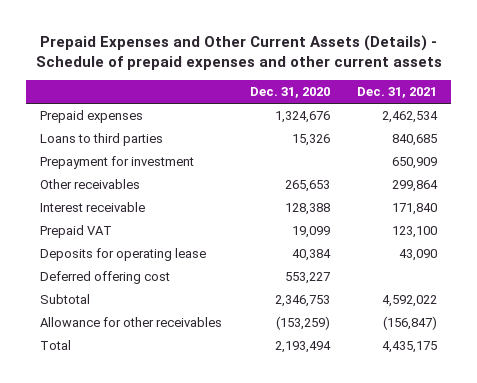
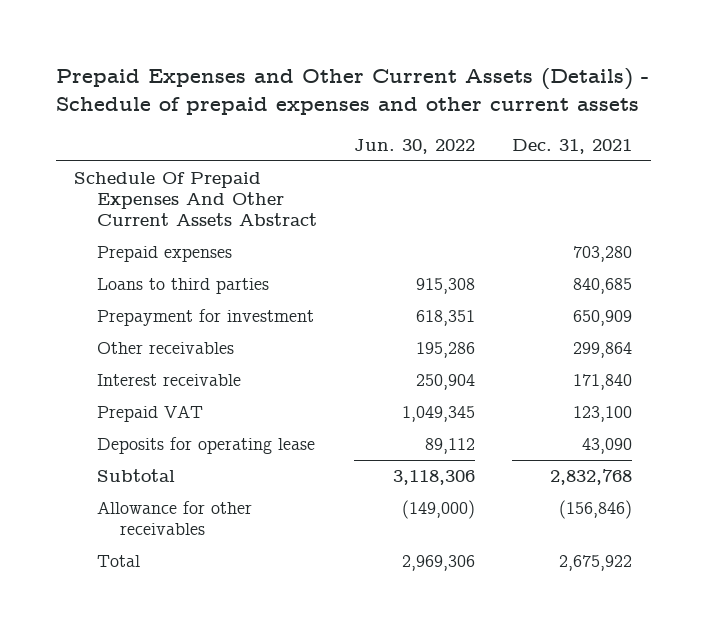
[249,87,330,99] Dec. 31, 2020 -> none
none -> [354,138,476,154] Jun. 30, 2022
none -> [74,172,318,226] Schedule Of Prepaid Expenses And Other Current Assets Abstract
[382,111,439,124] 2,462,534 -> [573,246,633,263] 703,280
[40,271,171,285] Deferred offering cost -> none
[382,295,438,308] 4,592,022 -> [550,469,633,486] 2,832,768
[383,316,438,331] (156,847) -> [559,500,633,520] (156,846)
[382,341,438,354] 4,435,175 -> [559,555,633,572] 2,675,922

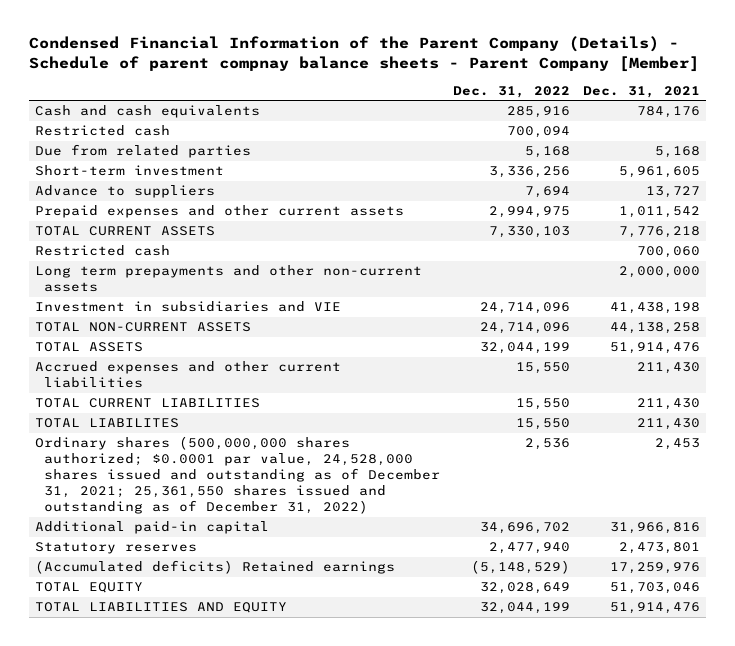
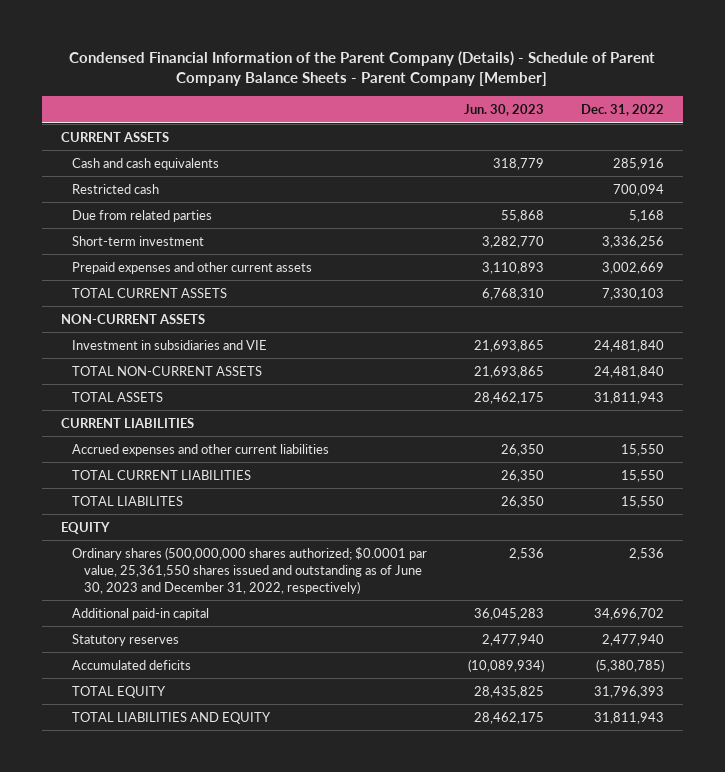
[28,36,699,72] Condensed Financial Information of the Parent Company (Details) - Schedule of parent compnay balance sheets - Parent Company [Member] -> [69,50,656,87] Condensed Financial Information of the Parent Company (Details) - Schedule of Parent Company Balance Sheets - Parent Company [Member]
[582,85,700,98] Dec. 31, 2021 -> none
none -> [464,104,545,117] Jun. 30, 2023
none -> [60,131,169,142] CURRENT ASSETS
[35,185,216,199] Advance to suppliers -> none
[488,206,570,219] 2,994,975 -> [602,261,665,274] 3,002,669
[35,245,171,257] Restricted cash -> none
[35,265,423,293] Long term prepayments and other non-current assets -> none
none -> [60,313,205,324] NON-CURRENT ASSETS
[479,302,570,315] 24,714,096 -> [594,339,665,352] 24,481,840
[479,322,570,335] 24,714,096 -> [594,365,665,378] 24,481,840
[479,342,570,355] 32,044,199 -> [594,391,665,404] 31,811,943
none -> [60,417,194,428] CURRENT LIABILITIES
none -> [60,521,110,534] EQUITY
[35,436,441,515] Ordinary shares (500,000,000 shares authorized; $0.0001 par value, 24,528,000 shares issued and outstanding as of December 31, 2021; 25,361,550 shares issued and outstanding as of December 31, 2022) -> [72,546,428,594] Ordinary shares (500,000,000 shares authorized; $0.0001 par value, 25,361,550 shares issued and outstanding as of June 30, 2023 and December 31, 2022, respectively)
[35,560,396,575] (Accumulated deficits) Retained earnings -> [72,659,192,670] Accumulated deficits
[470,560,570,575] (5,148,529) -> [596,658,665,672] (5,380,785)
[479,582,570,595] 32,028,649 -> [594,685,665,698] 31,796,393
[479,602,570,615] 32,044,199 -> [594,711,665,724] 31,811,943

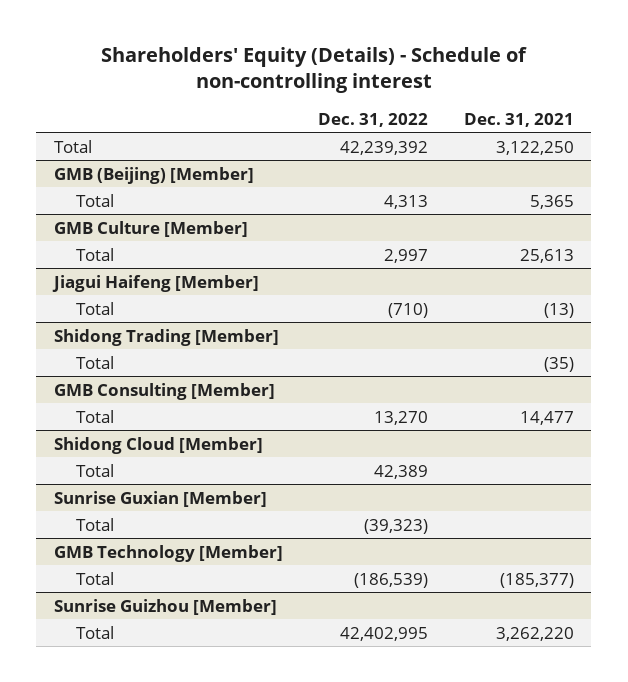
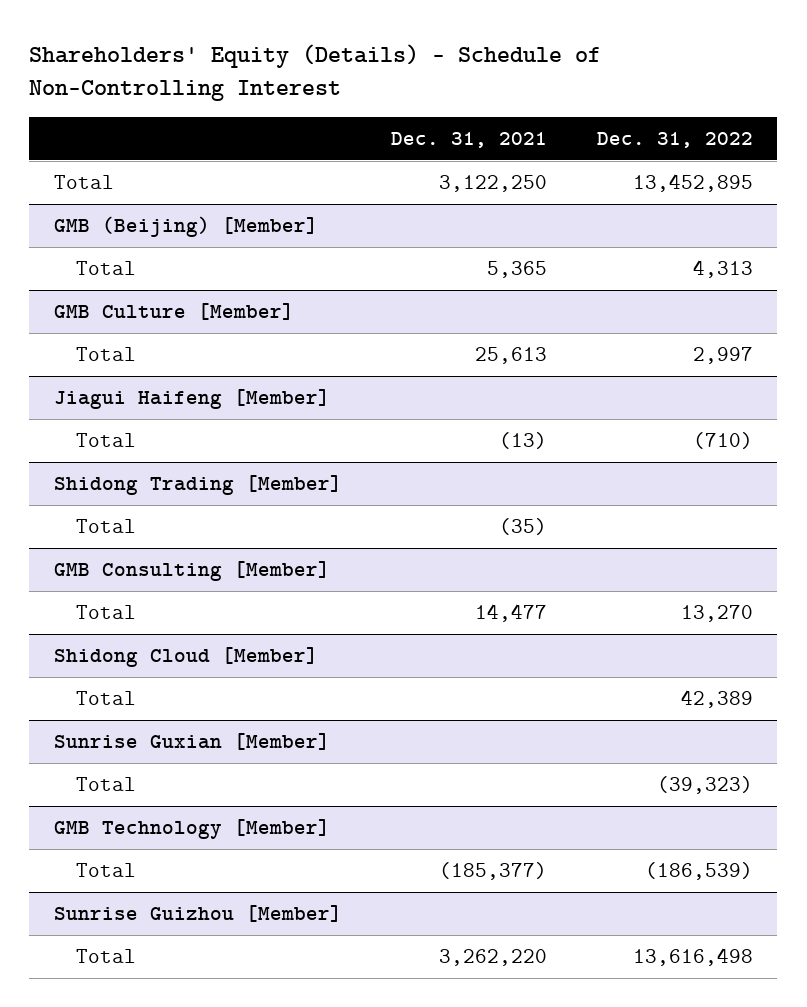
[100,47,527,94] Shareholders' Equity (Details) - Schedule of non-controlling interest -> [29,44,602,102] Shareholders' Equity (Details) - Schedule of Non-Controlling Interest
[340,140,429,155] 42,239,392 -> [632,173,753,192] 13,452,895
[340,626,429,641] 42,402,995 -> [632,947,753,966] 13,616,498

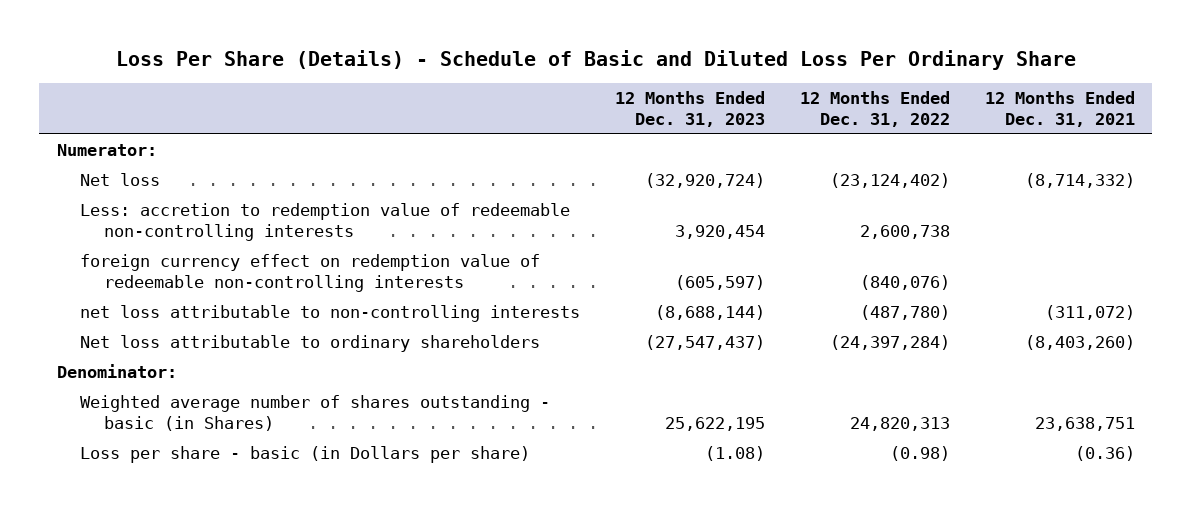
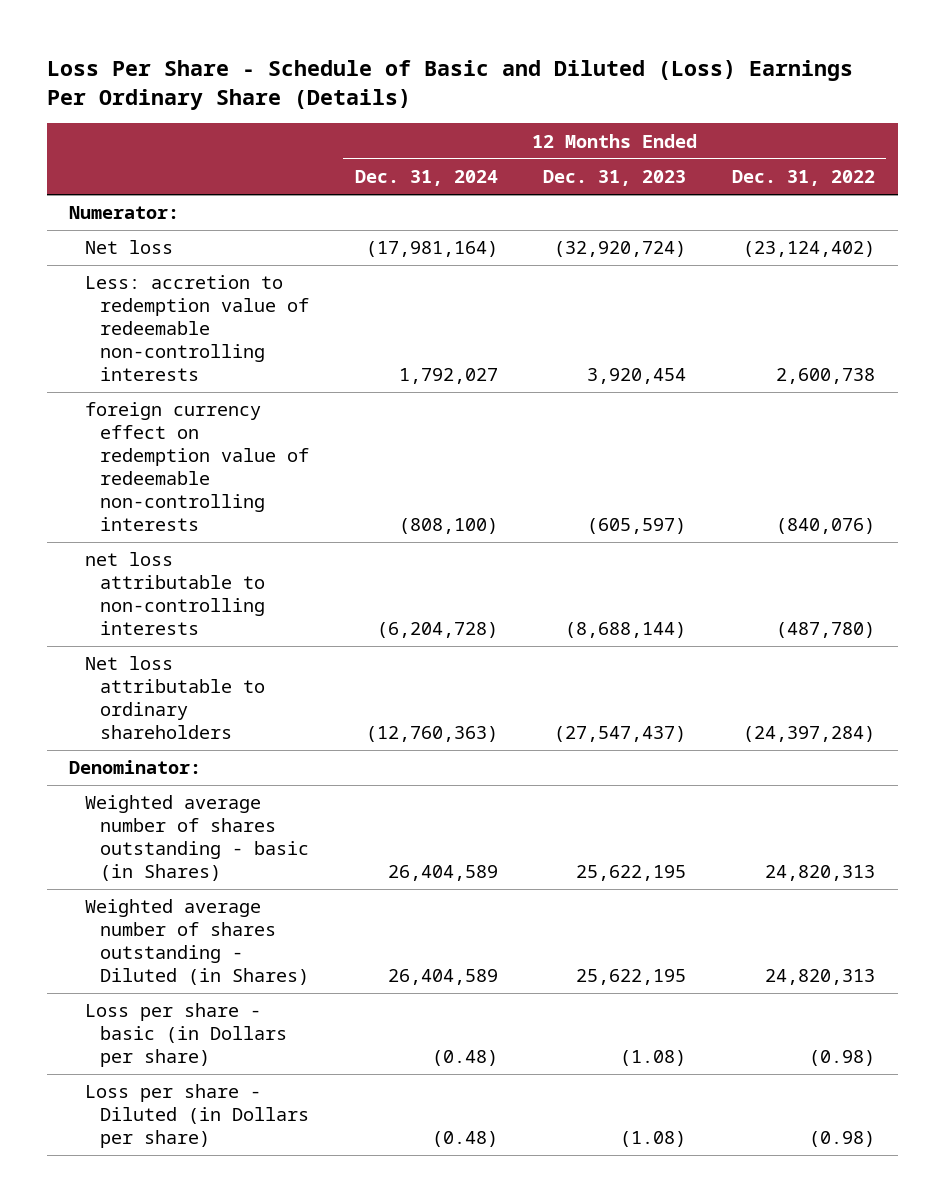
[115,49,1076,70] Loss Per Share (Details) - Schedule of Basic and Diluted Loss Per Ordinary Share -> [46,59,853,110] Loss Per Share - Schedule of Basic and Diluted (Loss) Earnings Per Ordinary Share (Details)
[985,91,1136,128] 12 Months Ended Dec. 31, 2021 -> none
none -> [354,170,498,187] Dec. 31, 2024
none -> [84,899,309,986] Weighted average number of shares outstanding - Diluted (in Shares)
none -> [84,1084,309,1149] Loss per share - Diluted (in Dollars per share)

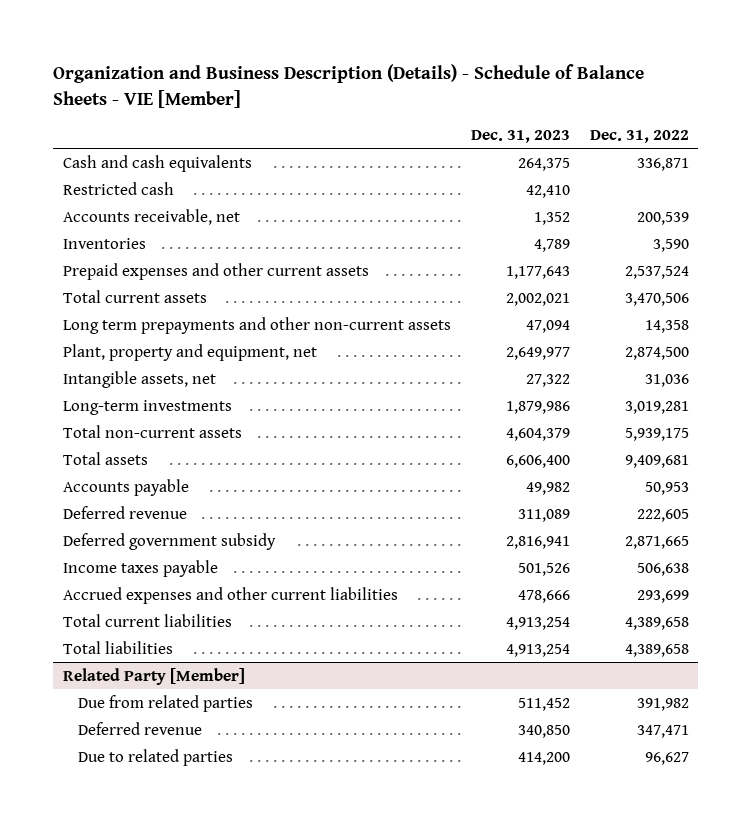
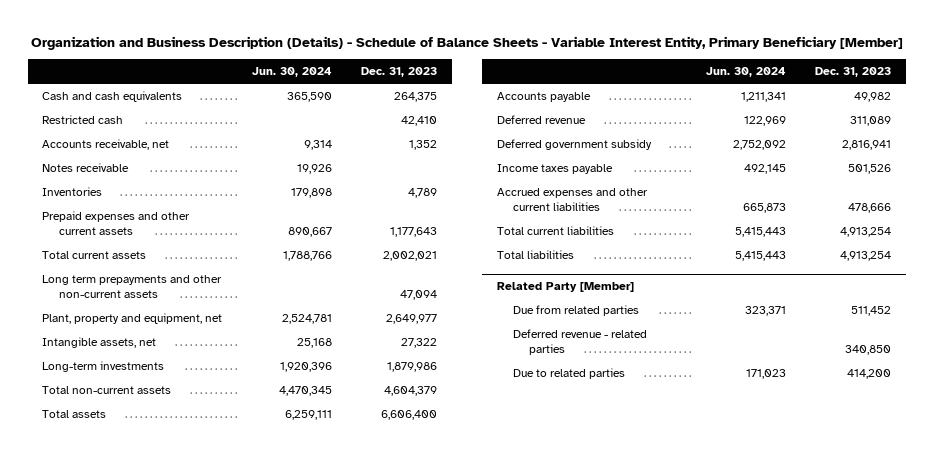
[53,64,645,108] Organization and Business Description (Details) - Schedule of Balance Sheets - VIE [Member] -> [30,35,903,50] Organization and Business Description (Details) - Schedule of Balance Sheets - Variable Interest Entity, Primary Beneficiary [Member]
[589,130,689,144] Dec. 31, 2022 -> none
none -> [251,67,332,78] Jun. 30, 2024
none -> [42,163,130,173] Notes receivable
[78,721,203,735] Deferred revenue -> [512,329,647,355] Deferred revenue - related parties

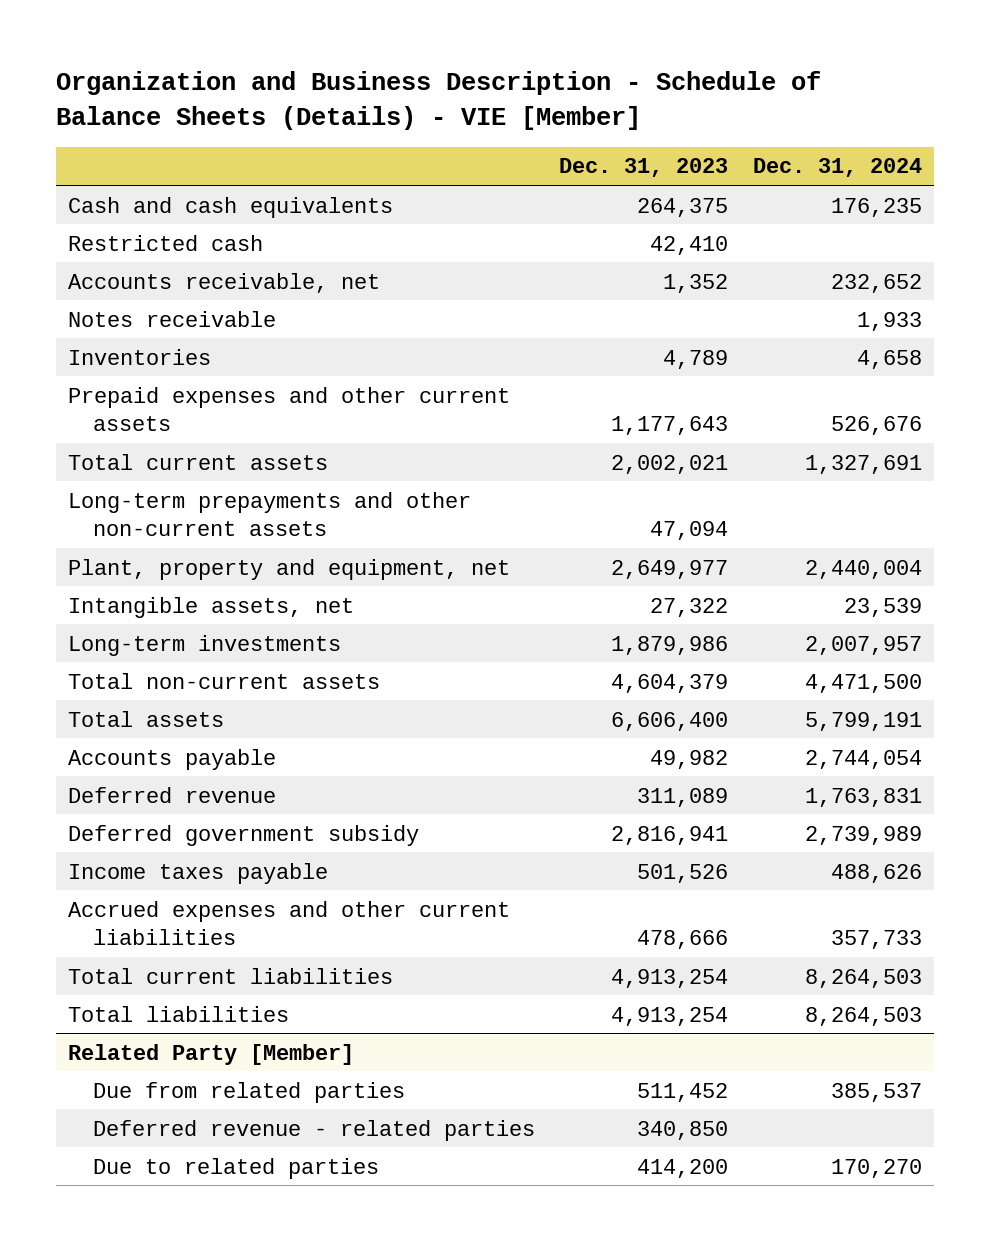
[30,35,903,50] Organization and Business Description (Details) - Schedule of Balance Sheets - Variable Interest Entity, Primary Beneficiary [Member] -> [55,71,821,130] Organization and Business Description - Schedule of Balance Sheets (Details) - VIE [Member]
[251,67,332,78] Jun. 30, 2024 -> none
none -> [752,158,922,178] Dec. 31, 2024
[42,275,223,298] Long term prepayments and other non-current assets -> [68,491,472,537] Long-term prepayments and other non-current assets

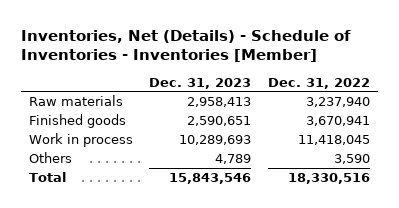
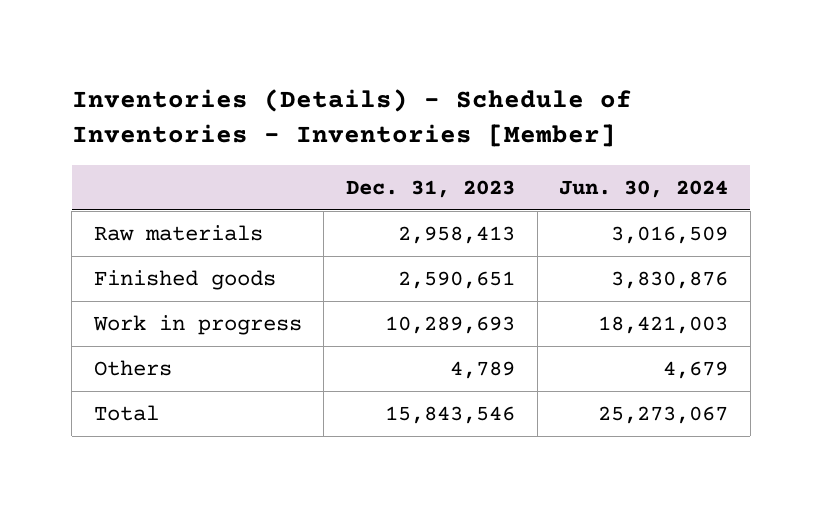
[21,29,352,63] Inventories, Net (Details) - Schedule of Inventories - Inventories [Member] -> [71,88,632,148] Inventories (Details) - Schedule of Inventories - Inventories [Member]
[267,77,370,89] Dec. 31, 2022 -> none
none -> [559,179,729,198] Jun. 30, 2024
[29,132,134,147] Work in process -> [92,315,302,336] Work in progress

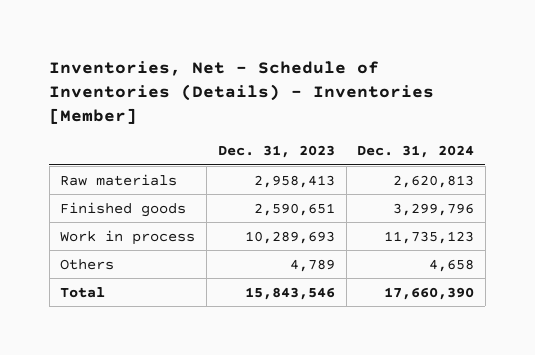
[71,88,632,148] Inventories (Details) - Schedule of Inventories - Inventories [Member] -> [49,61,435,125] Inventories, Net - Schedule of Inventories (Details) - Inventories [Member]
[559,179,729,198] Jun. 30, 2024 -> none
none -> [357,145,475,159] Dec. 31, 2024
[92,315,302,336] Work in progress -> [60,229,196,245] Work in process

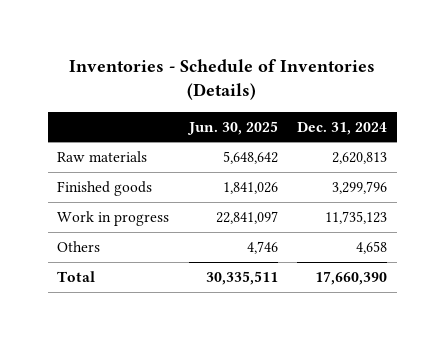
[49,61,435,125] Inventories, Net - Schedule of Inventories (Details) - Inventories [Member] -> [69,58,376,100] Inventories - Schedule of Inventories (Details)
[217,145,335,159] Dec. 31, 2023 -> none
none -> [186,120,278,135] Jun. 30, 2025
[60,229,196,245] Work in process -> [57,210,170,226] Work in progress

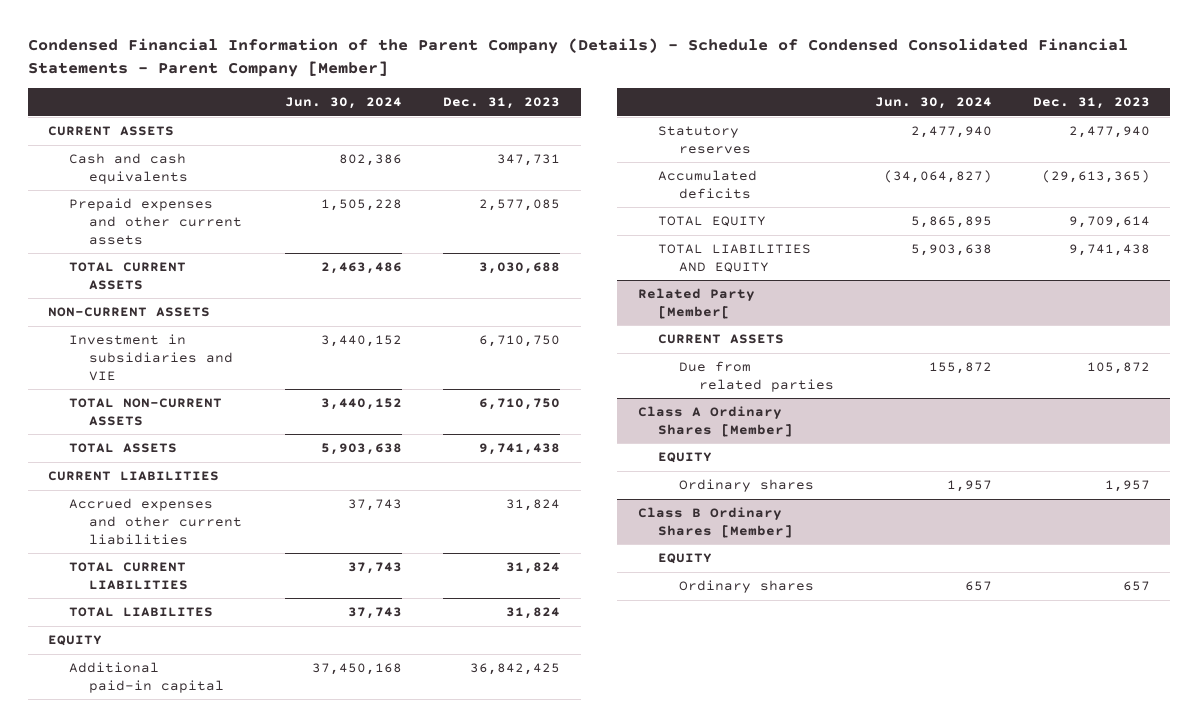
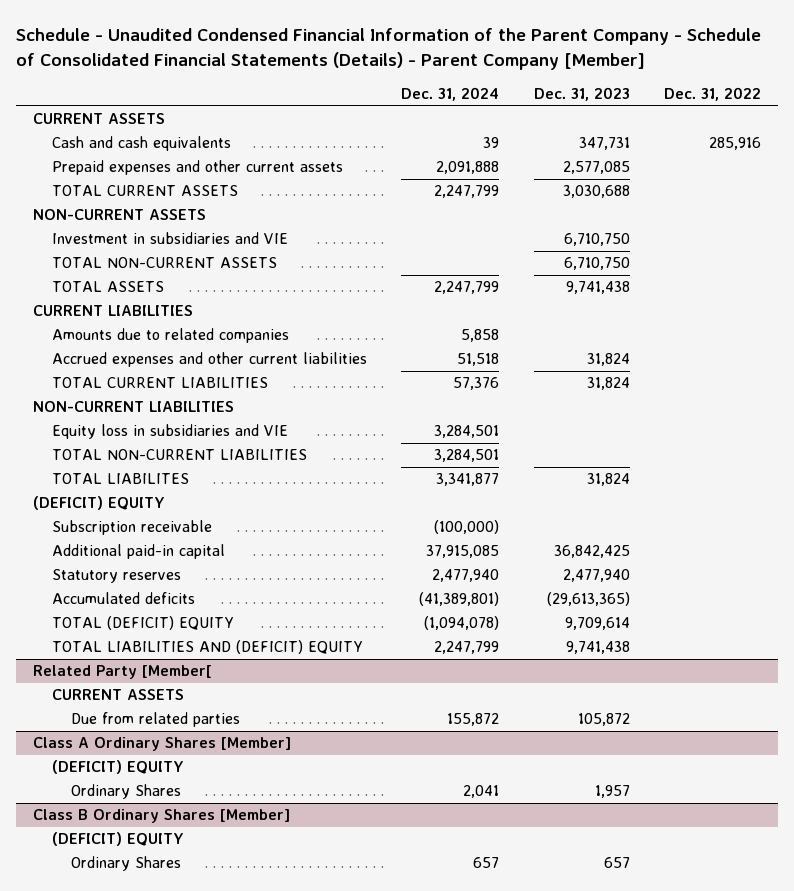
[27,38,1128,78] Condensed Financial Information of the Parent Company (Details) - Schedule of Condensed Consolidated Financial Statements - Parent Company [Member] -> [15,27,761,70] Schedule - Unaudited Condensed Financial Information of the Parent Company - Schedule of Consolidated Financial Statements (Details) - Parent Company [Member]
[285,97,403,110] Jun. 30, 2024 -> none
none -> [401,87,500,102] Dec. 31, 2024
none -> [663,87,761,102] Dec. 31, 2022
none -> [52,328,290,344] Amounts due to related companies
none -> [32,401,234,413] NON-CURRENT LIABILITIES
none -> [52,424,289,440] Equity loss in subsidiaries and VIE
none -> [52,449,308,461] TOTAL NON-CURRENT LIABILITIES
[48,635,103,647] EQUITY -> [32,496,165,511] (DEFICIT) EQUITY
none -> [52,520,213,536] Subscription receivable
[658,216,767,228] TOTAL EQUITY -> [52,616,235,631] TOTAL (DEFICIT) EQUITY
[658,244,812,273] TOTAL LIABILITIES AND EQUITY -> [52,640,364,655] TOTAL LIABILITIES AND (DEFICIT) EQUITY
[658,452,713,464] EQUITY -> [52,760,185,775] (DEFICIT) EQUITY
[678,479,814,493] Ordinary shares -> [71,784,182,800] Ordinary Shares
[658,553,713,565] EQUITY -> [52,832,185,847] (DEFICIT) EQUITY
[678,580,814,594] Ordinary shares -> [71,856,182,872] Ordinary Shares

